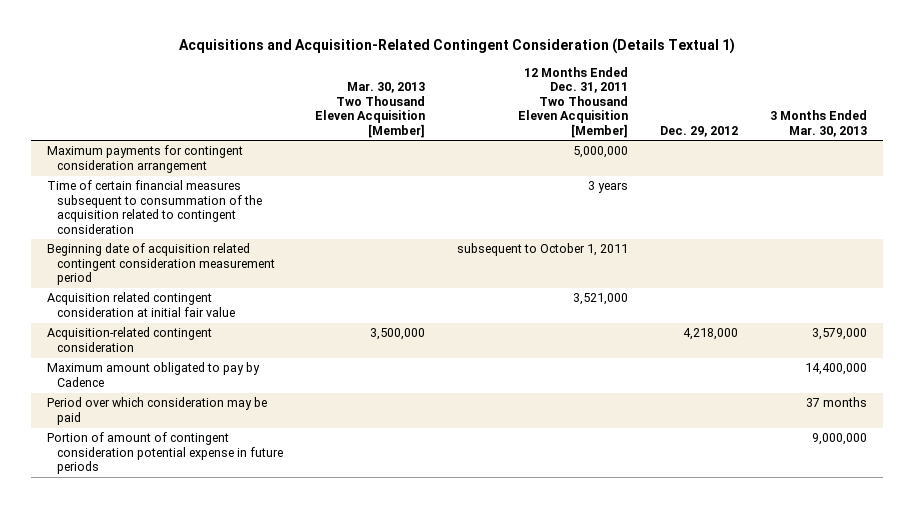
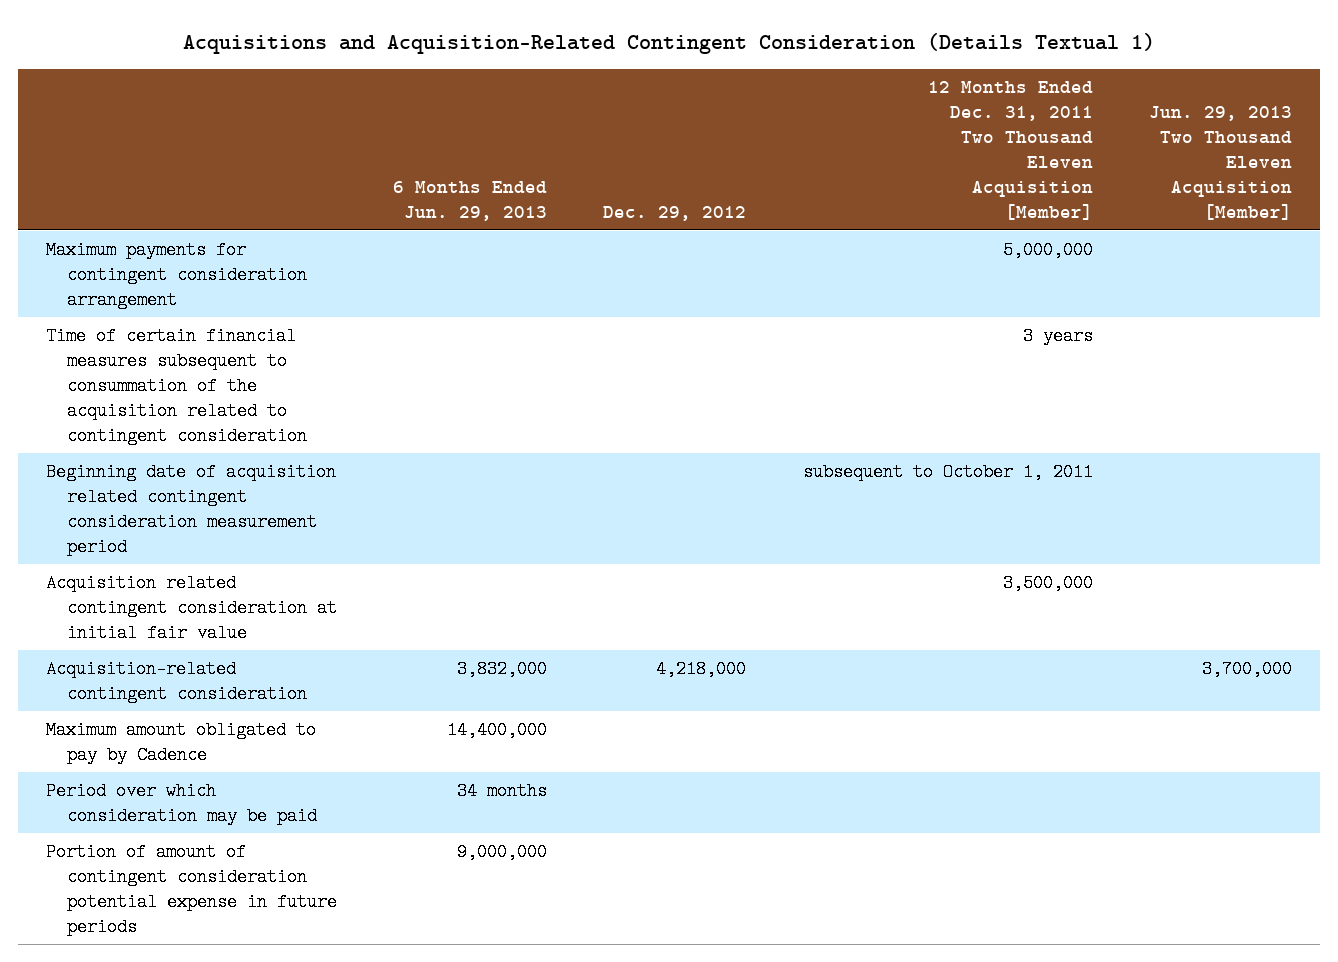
[315,82,426,138] Mar. 30, 2013 Two Thousand Eleven Acquisition [Member] -> none
[770,110,868,137] 3 Months Ended Mar. 30, 2013 -> none
none -> [392,180,547,221] 6 Months Ended Jun. 29, 2013
none -> [1149,105,1293,220] Jun. 29, 2013 Two Thousand Eleven Acquisition [Member]
[573,293,629,306] 3,521,000 -> [1002,573,1093,592] 3,500,000

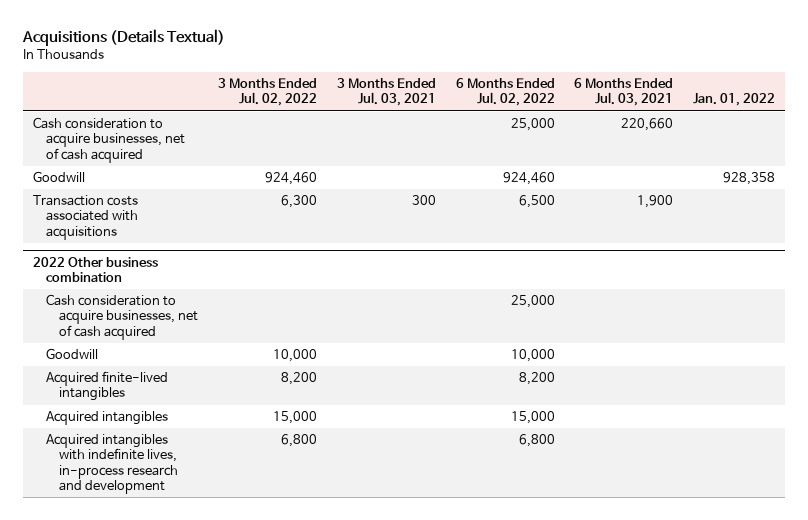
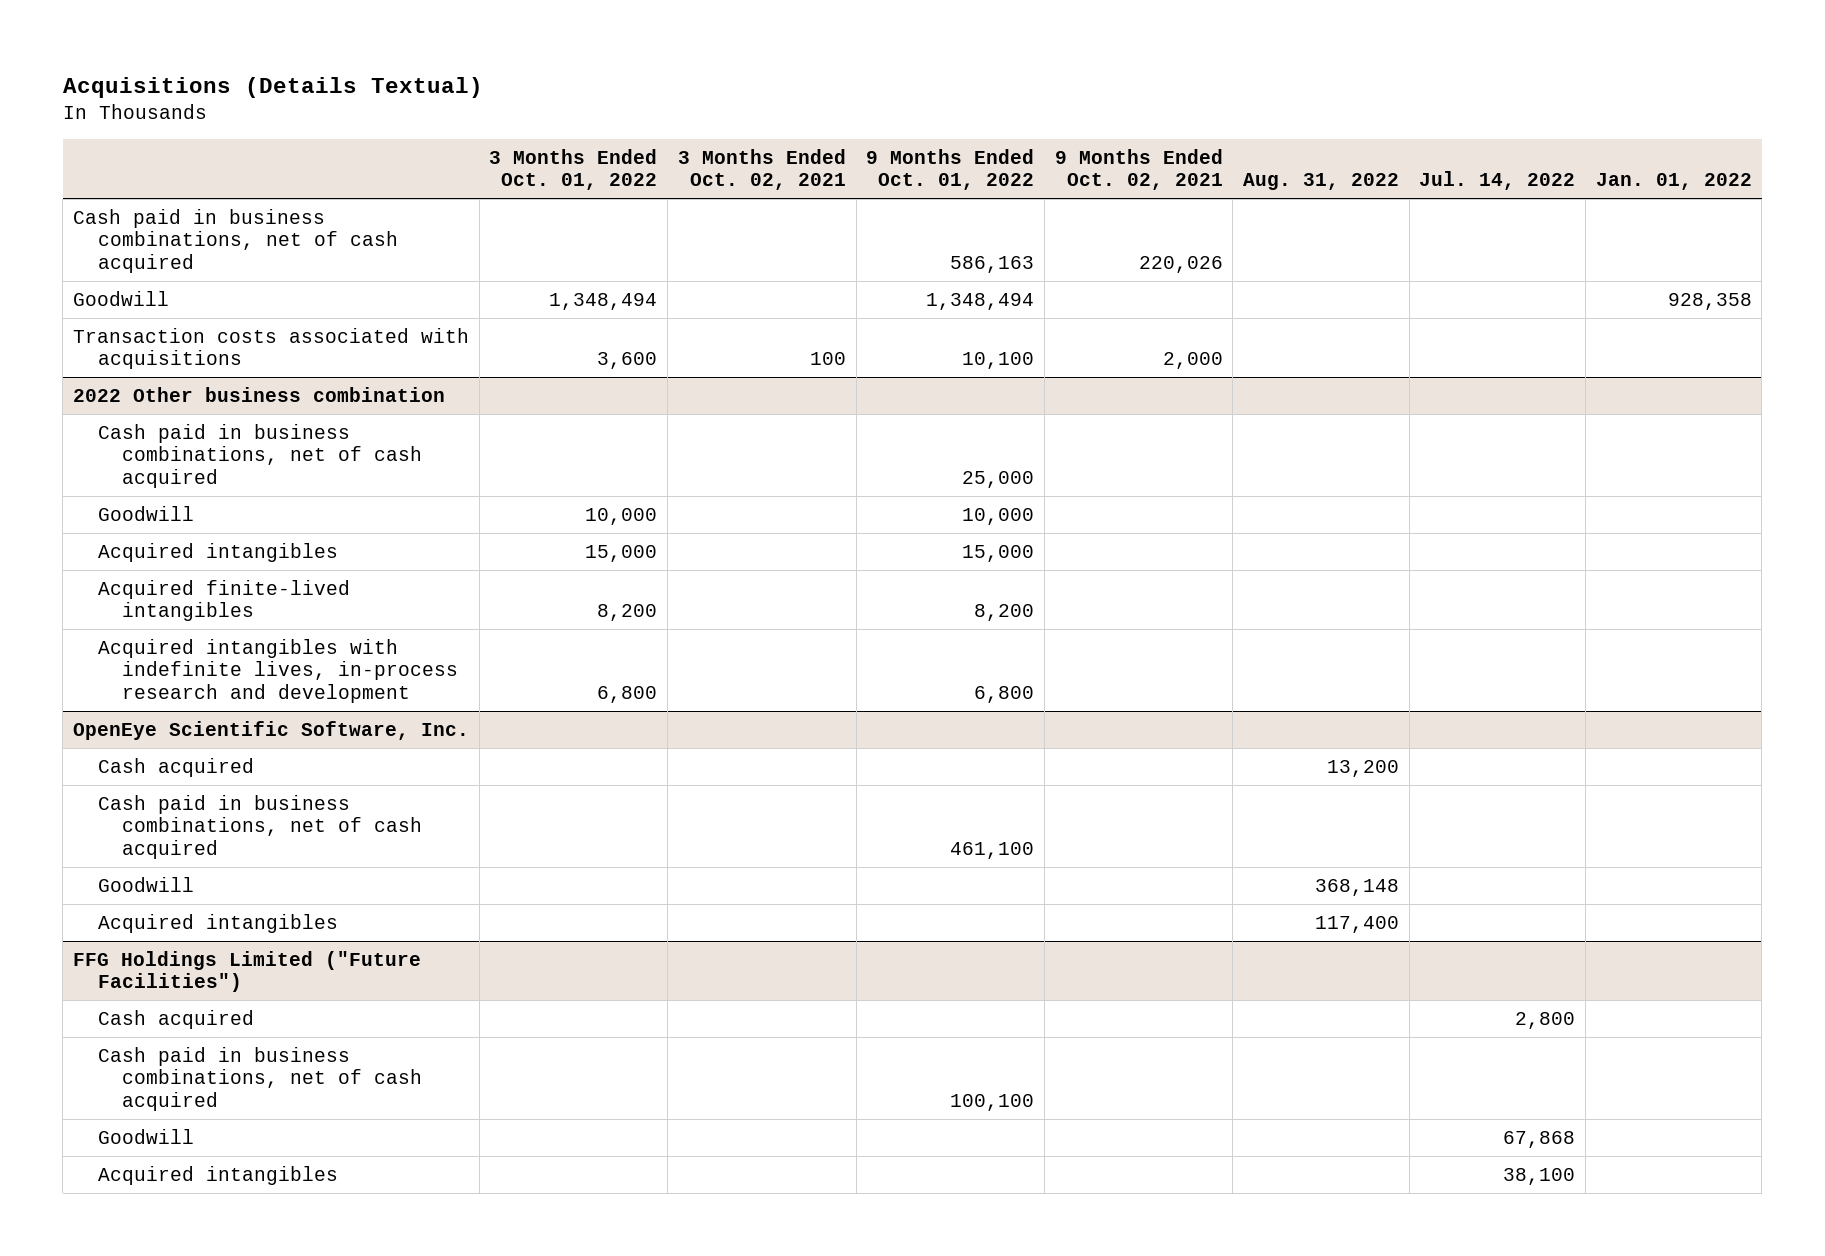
[218,78,318,107] 3 Months Ended Jul. 02, 2022 -> none
[336,78,436,107] 3 Months Ended Jul. 03, 2021 -> none
[455,78,555,107] 6 Months Ended Jul. 02, 2022 -> none
[574,78,674,107] 6 Months Ended Jul. 03, 2021 -> none
none -> [489,148,658,191] 3 Months Ended Oct. 01, 2022
none -> [677,148,846,191] 3 Months Ended Oct. 02, 2021
none -> [866,148,1035,191] 9 Months Ended Oct. 01, 2022
none -> [1054,148,1223,191] 9 Months Ended Oct. 02, 2021
none -> [1242,173,1399,191] Aug. 31, 2022
none -> [1419,171,1576,191] Jul. 14, 2022
[32,117,186,163] Cash consideration to acquire businesses, net of cash acquired -> [73,208,398,273] Cash paid in business combinations, net of cash acquired
[46,294,199,340] Cash consideration to acquire businesses, net of cash acquired -> [97,423,423,488] Cash paid in business combinations, net of cash acquired
[46,371,169,402] Acquired finite-lived intangibles -> [97,579,350,622] Acquired finite-lived intangibles
none -> [73,720,470,740] OpenEye Scientific Software, Inc.
none -> [97,757,254,777] Cash acquired
none -> [97,794,423,859] Cash paid in business combinations, net of cash acquired
none -> [97,876,194,892] Goodwill
none -> [97,913,338,933] Acquired intangibles
none -> [73,950,422,993] FFG Holdings Limited ("Future Facilities")
none -> [97,1009,254,1029] Cash acquired
none -> [97,1046,423,1111] Cash paid in business combinations, net of cash acquired
none -> [97,1128,194,1144] Goodwill
none -> [97,1165,338,1185] Acquired intangibles

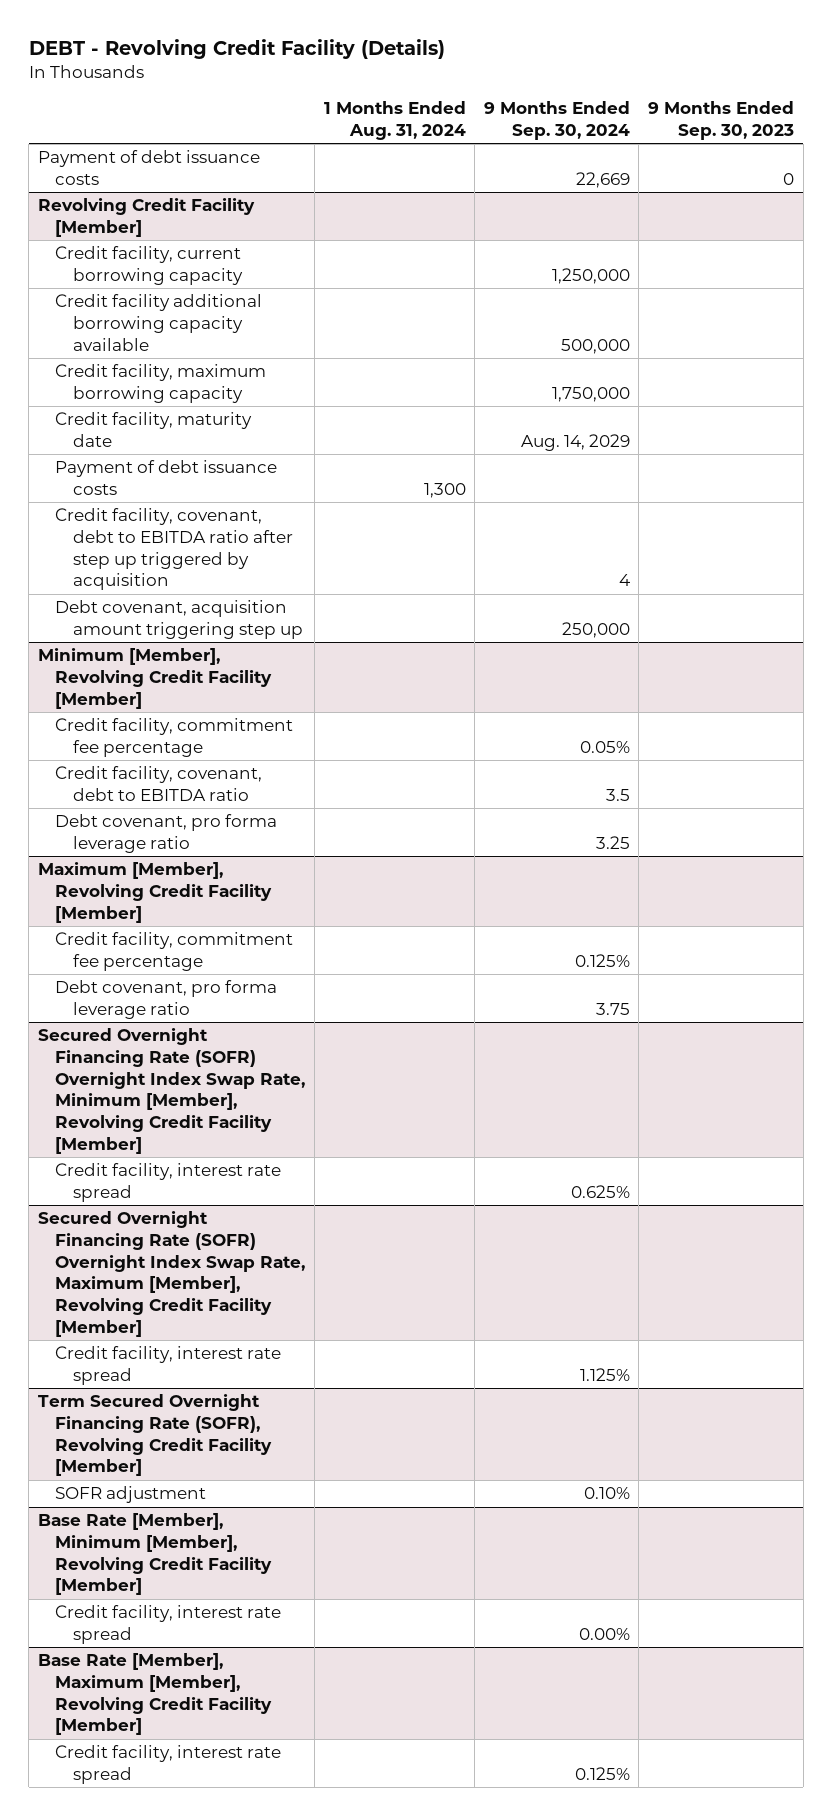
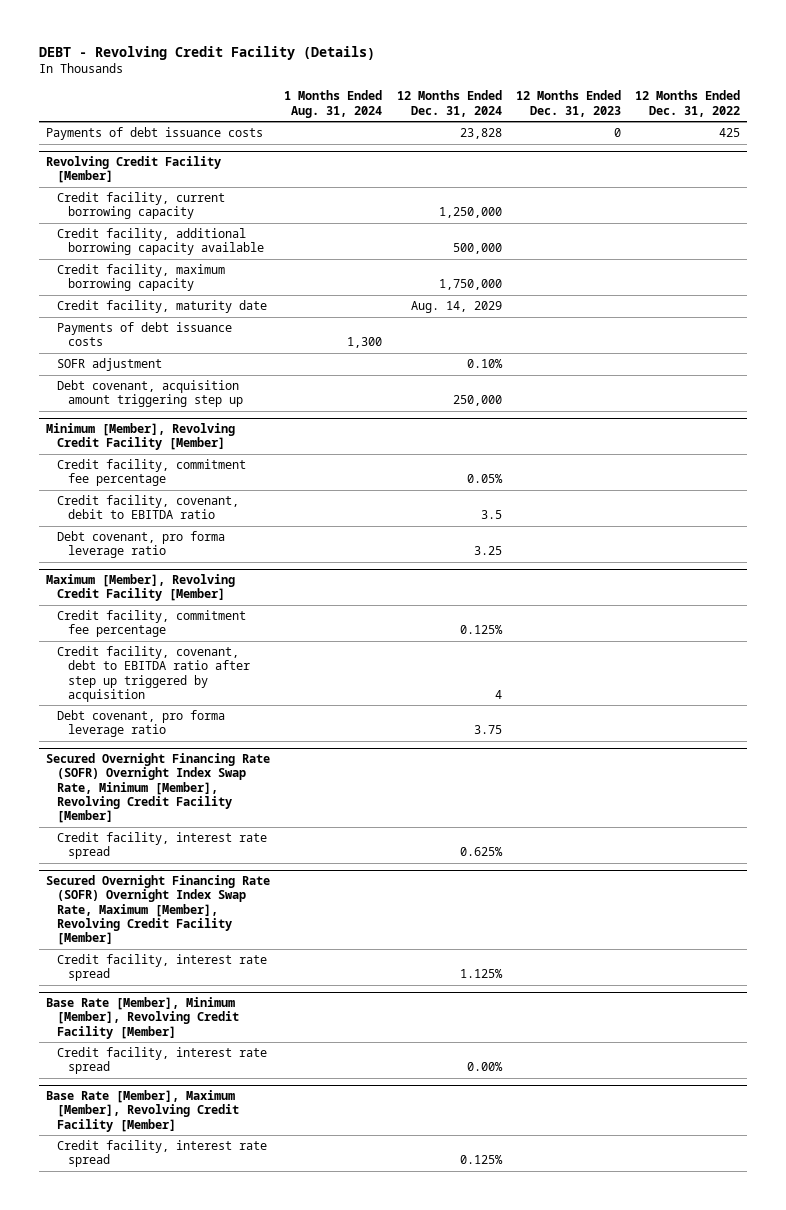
[483,101,630,141] 9 Months Ended Sep. 30, 2024 -> none
[648,101,795,141] 9 Months Ended Sep. 30, 2023 -> none
none -> [396,90,502,117] 12 Months Ended Dec. 31, 2024
none -> [515,90,621,117] 12 Months Ended Dec. 31, 2023
none -> [635,90,741,117] 12 Months Ended Dec. 31, 2022
[37,150,260,185] Payment of debt issuance costs -> [46,127,264,141] Payments of debt issuance costs
[55,294,263,351] Credit facility additional borrowing capacity available -> [56,228,264,256] Credit facility, additional borrowing capacity available
[55,508,294,591] Credit facility, covenant, debt to EBITDA ratio after step up triggered by acquisition -> none
[55,460,278,495] Payment of debt issuance costs -> [56,322,232,347] Payments of debt issuance costs
none -> [56,358,162,372] SOFR adjustment
[55,766,263,801] Credit facility, covenant, debt to EBITDA ratio -> [56,495,239,520] Credit facility, covenant, debit to EBITDA ratio
none -> [56,646,250,702] Credit facility, covenant, debt to EBITDA ratio after step up triggered by acquisition
[37,1394,273,1477] Term Secured Overnight Financing Rate (SOFR), Revolving Credit Facility [Member] -> none
[55,1486,207,1504] SOFR adjustment -> none

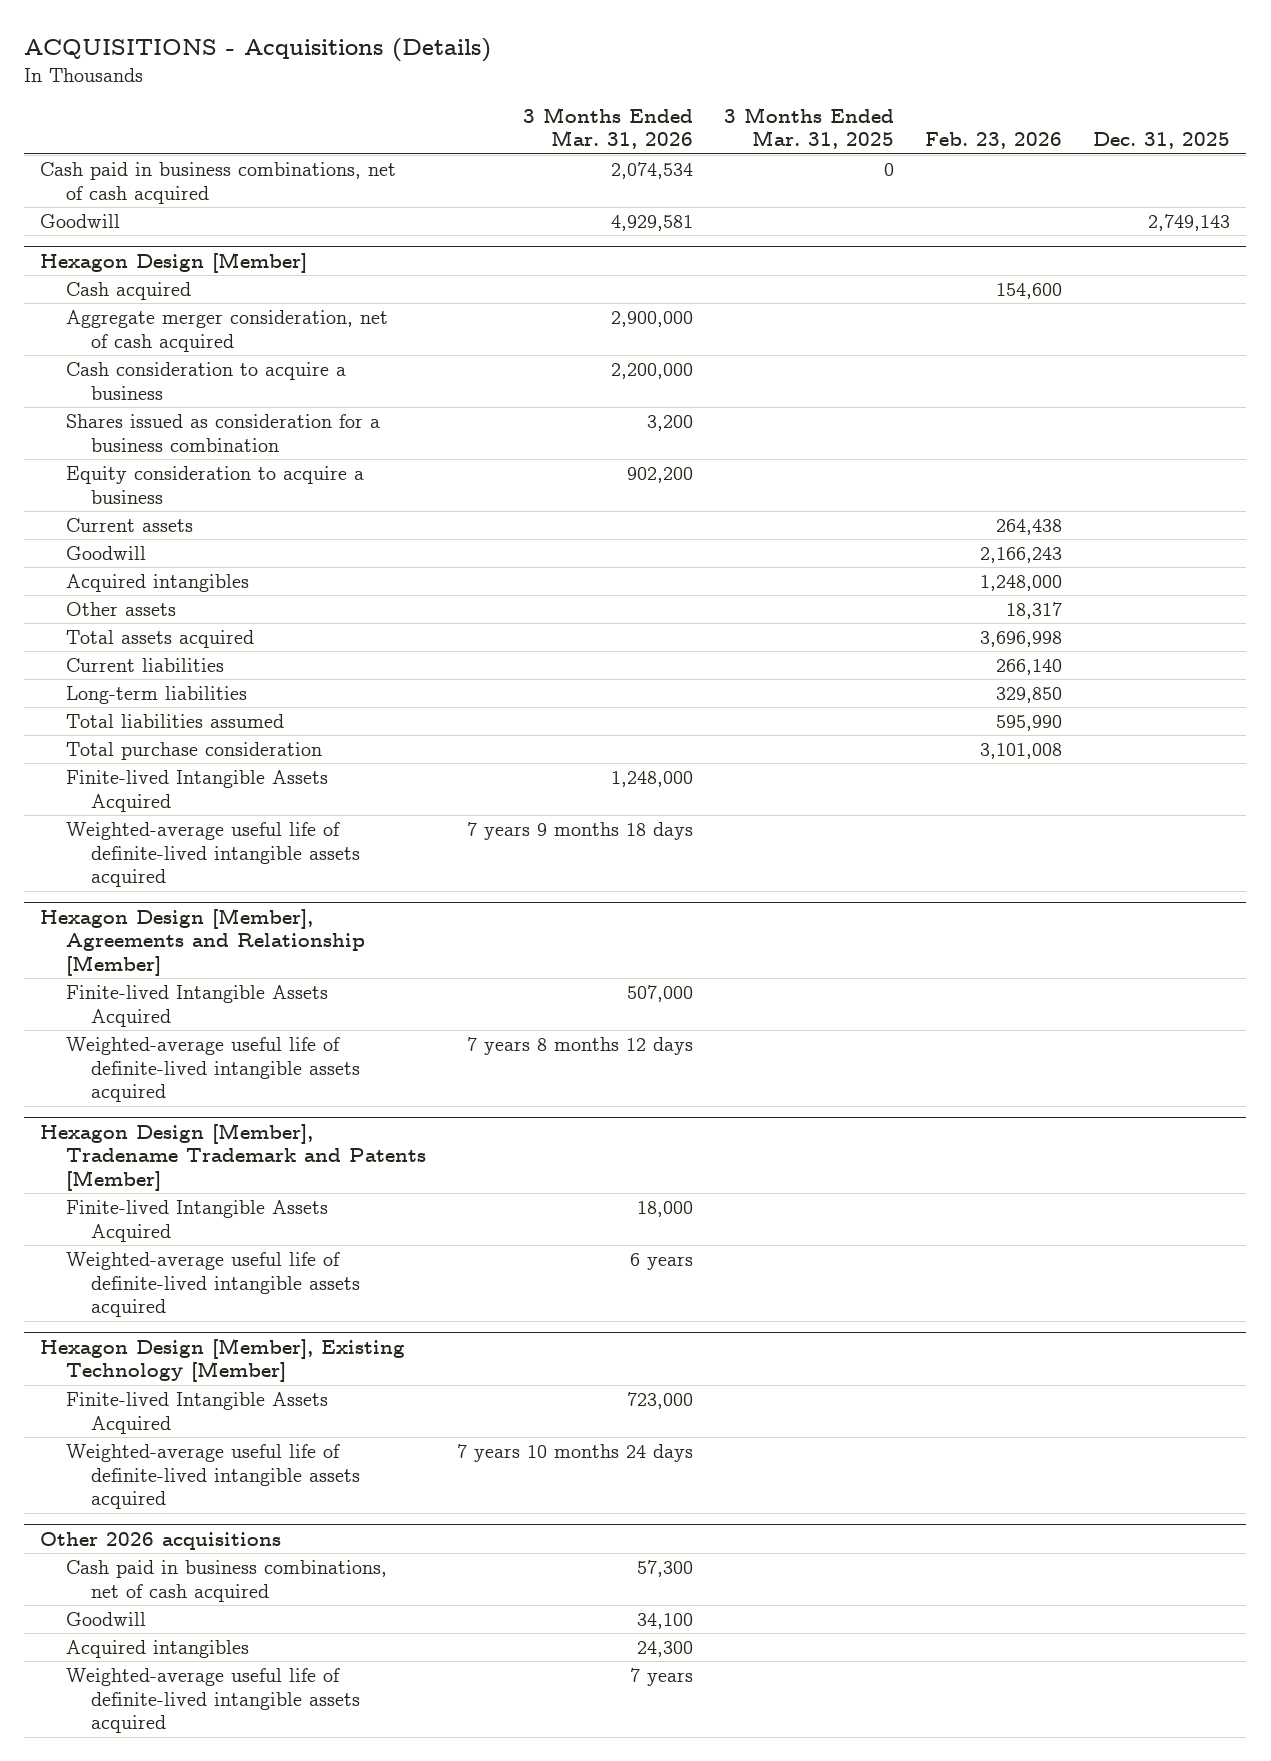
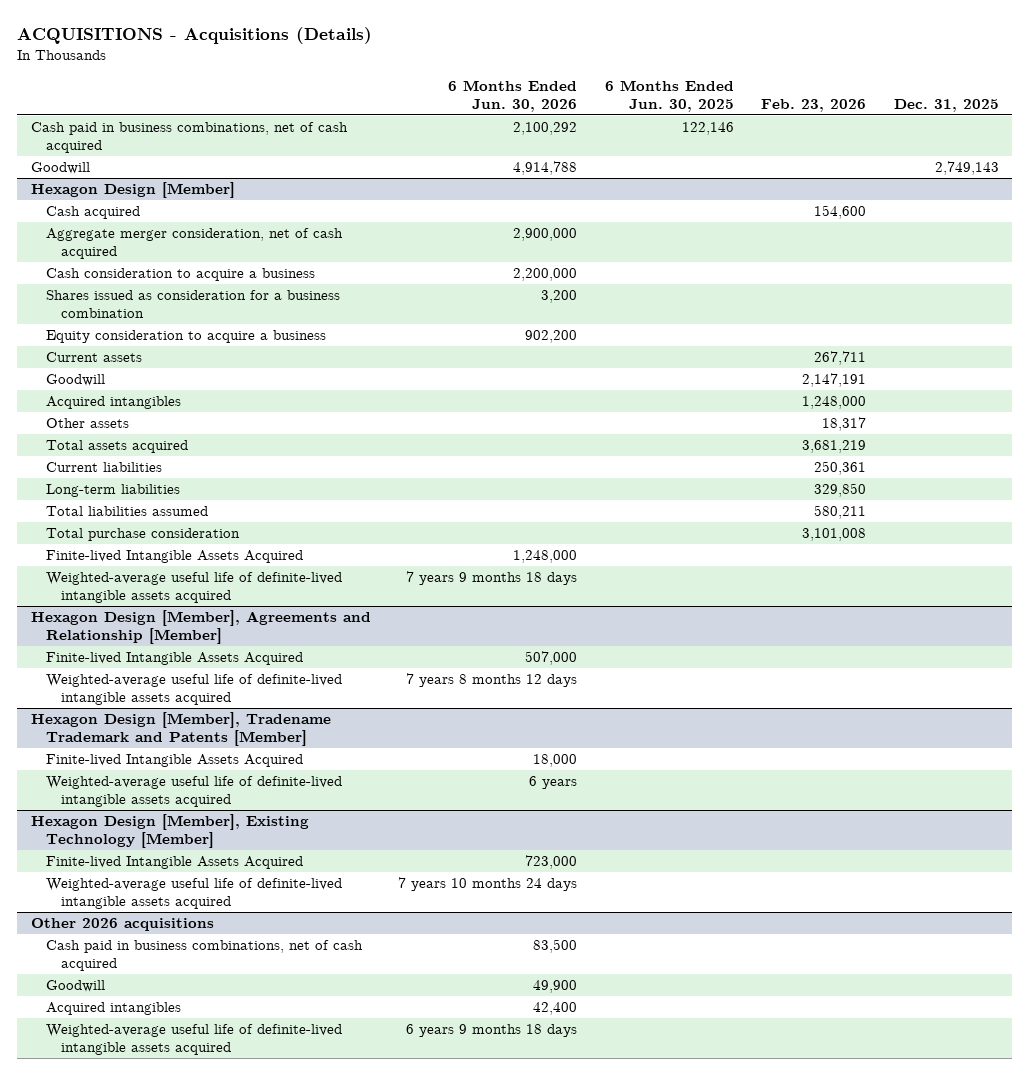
[522,106,693,150] 3 Months Ended Mar. 31, 2026 -> none
[724,106,895,150] 3 Months Ended Mar. 31, 2025 -> none
none -> [448,79,578,112] 6 Months Ended Jun. 30, 2026
none -> [604,79,734,112] 6 Months Ended Jun. 30, 2025
[996,519,1063,536] 264,438 -> [814,351,867,366] 267,711
[980,547,1063,564] 2,166,243 -> [802,373,867,388] 2,147,191
[980,631,1063,648] 3,696,998 -> [802,440,867,454] 3,681,219
[996,659,1063,676] 266,140 -> [814,461,867,476] 250,361
[996,715,1063,732] 595,990 -> [814,505,867,520] 580,211

